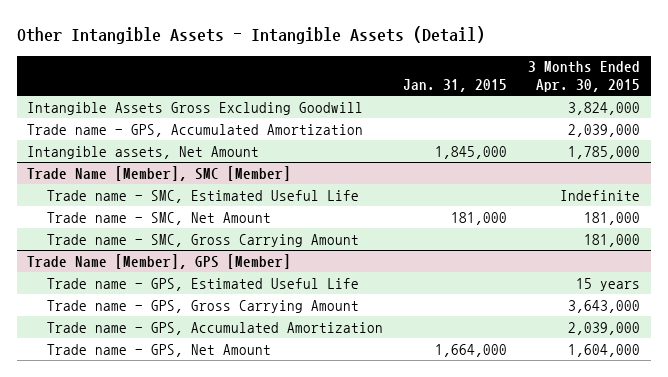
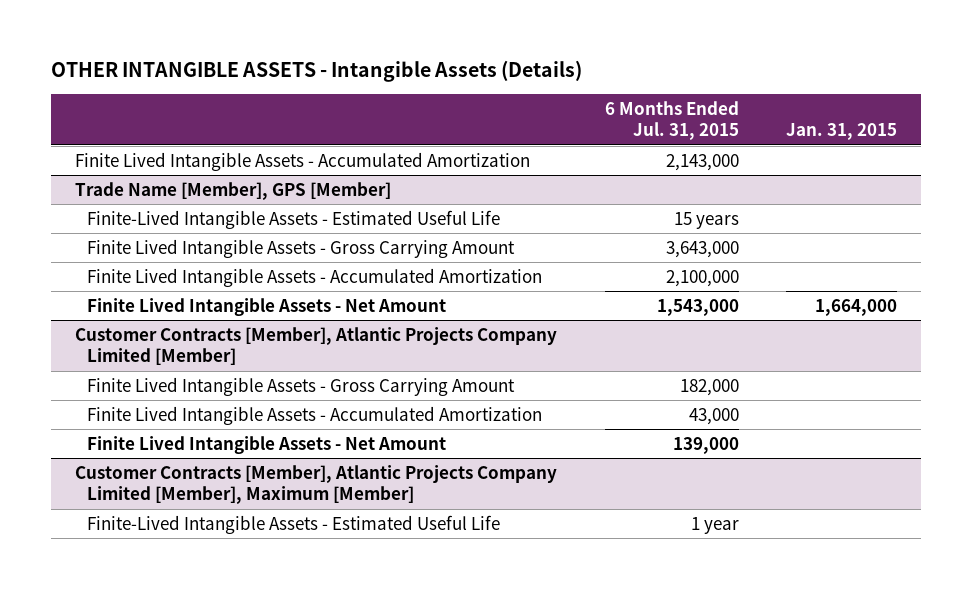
[16,26,485,45] Other Intangible Assets - Intangible Assets (Detail) -> [50,60,582,83] OTHER INTANGIBLE ASSETS - Intangible Assets (Details)
[528,61,641,93] 3 Months Ended Apr. 30, 2015 -> none
none -> [604,100,739,141] 6 Months Ended Jul. 31, 2015
[27,101,364,115] Intangible Assets Gross Excluding Goodwill -> none
[27,145,260,159] Intangible assets, Net Amount -> none
[27,165,292,181] Trade Name [Member], SMC [Member] -> none
[46,189,359,203] Trade name - SMC, Estimated Useful Life -> none
[46,211,271,225] Trade name - SMC, Net Amount -> none
[46,233,359,247] Trade name - SMC, Gross Carrying Amount -> none
[27,123,364,137] Trade name - GPS, Accumulated Amortization -> [74,151,530,171] Finite Lived Intangible Assets - Accumulated Amortization
[46,277,359,291] Trade name - GPS, Estimated Useful Life -> [86,209,500,229] Finite-Lived Intangible Assets - Estimated Useful Life
[46,299,359,313] Trade name - GPS, Gross Carrying Amount -> [86,238,515,258] Finite Lived Intangible Assets - Gross Carrying Amount
[46,321,383,335] Trade name - GPS, Accumulated Amortization -> [86,267,542,287] Finite Lived Intangible Assets - Accumulated Amortization
[46,343,271,357] Trade name - GPS, Net Amount -> [86,297,446,316] Finite Lived Intangible Assets - Net Amount
none -> [74,326,557,366] Customer Contracts [Member], Atlantic Projects Company Limited [Member]
none -> [86,376,515,396] Finite Lived Intangible Assets - Gross Carrying Amount
none -> [86,405,542,425] Finite Lived Intangible Assets - Accumulated Amortization
none -> [86,435,446,454] Finite Lived Intangible Assets - Net Amount
none -> [74,464,557,505] Customer Contracts [Member], Atlantic Projects Company Limited [Member], Maximum [Member]
none -> [86,514,500,534] Finite-Lived Intangible Assets - Estimated Useful Life

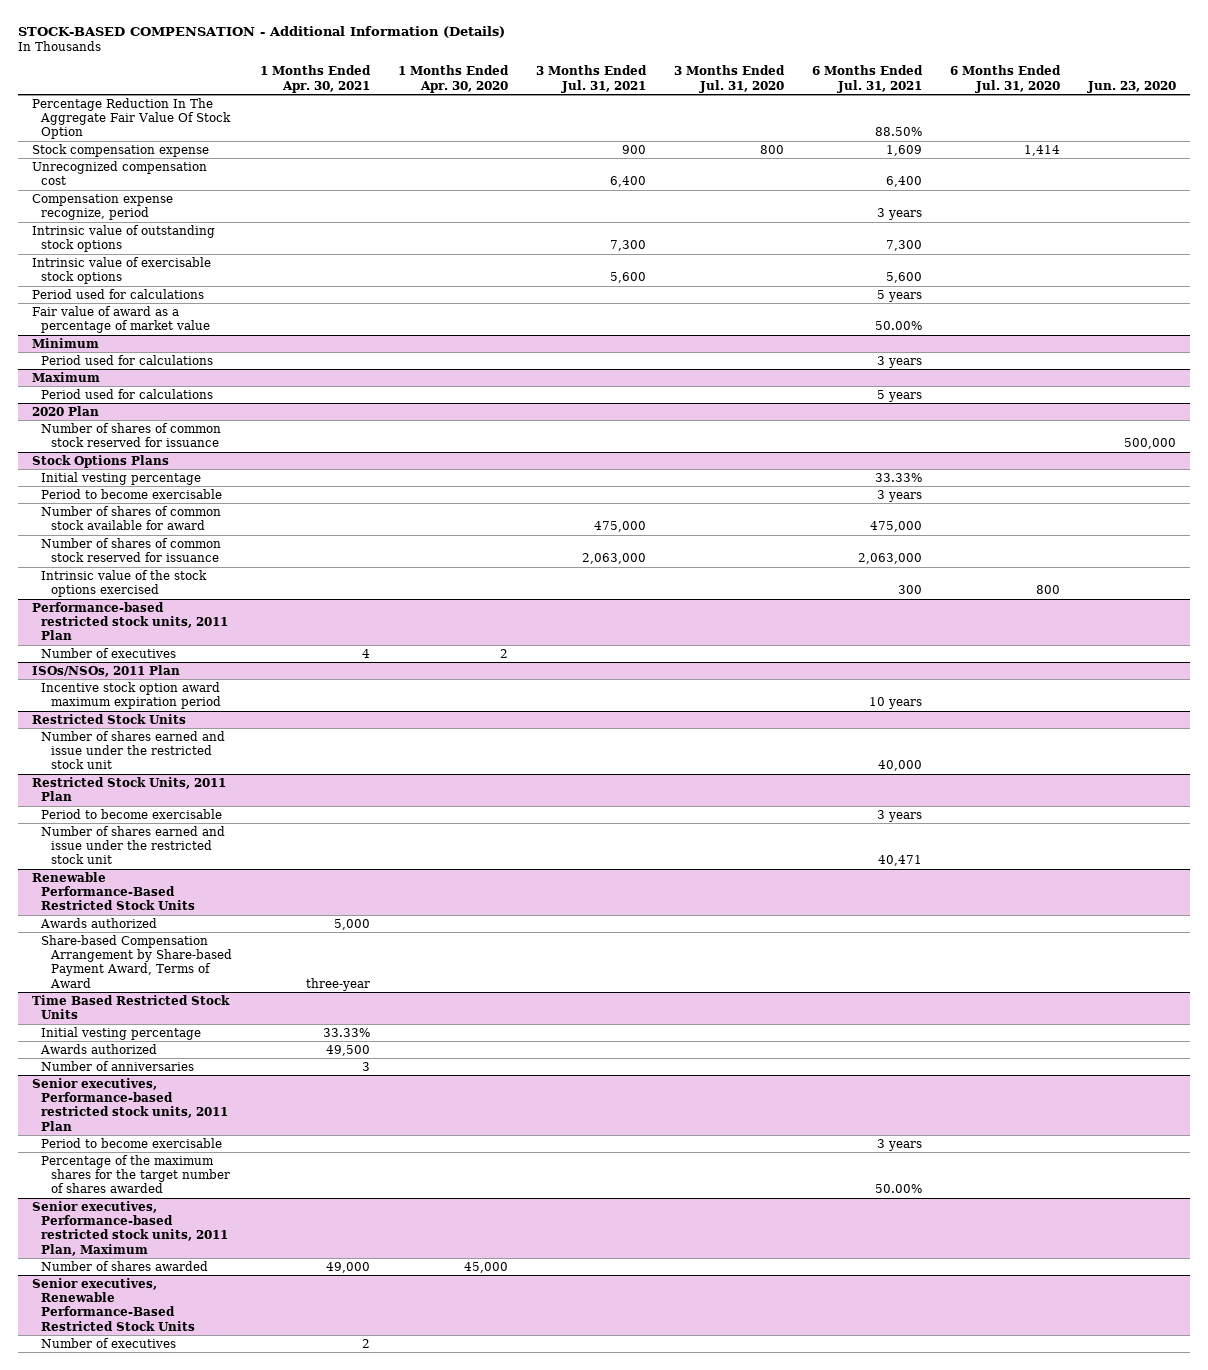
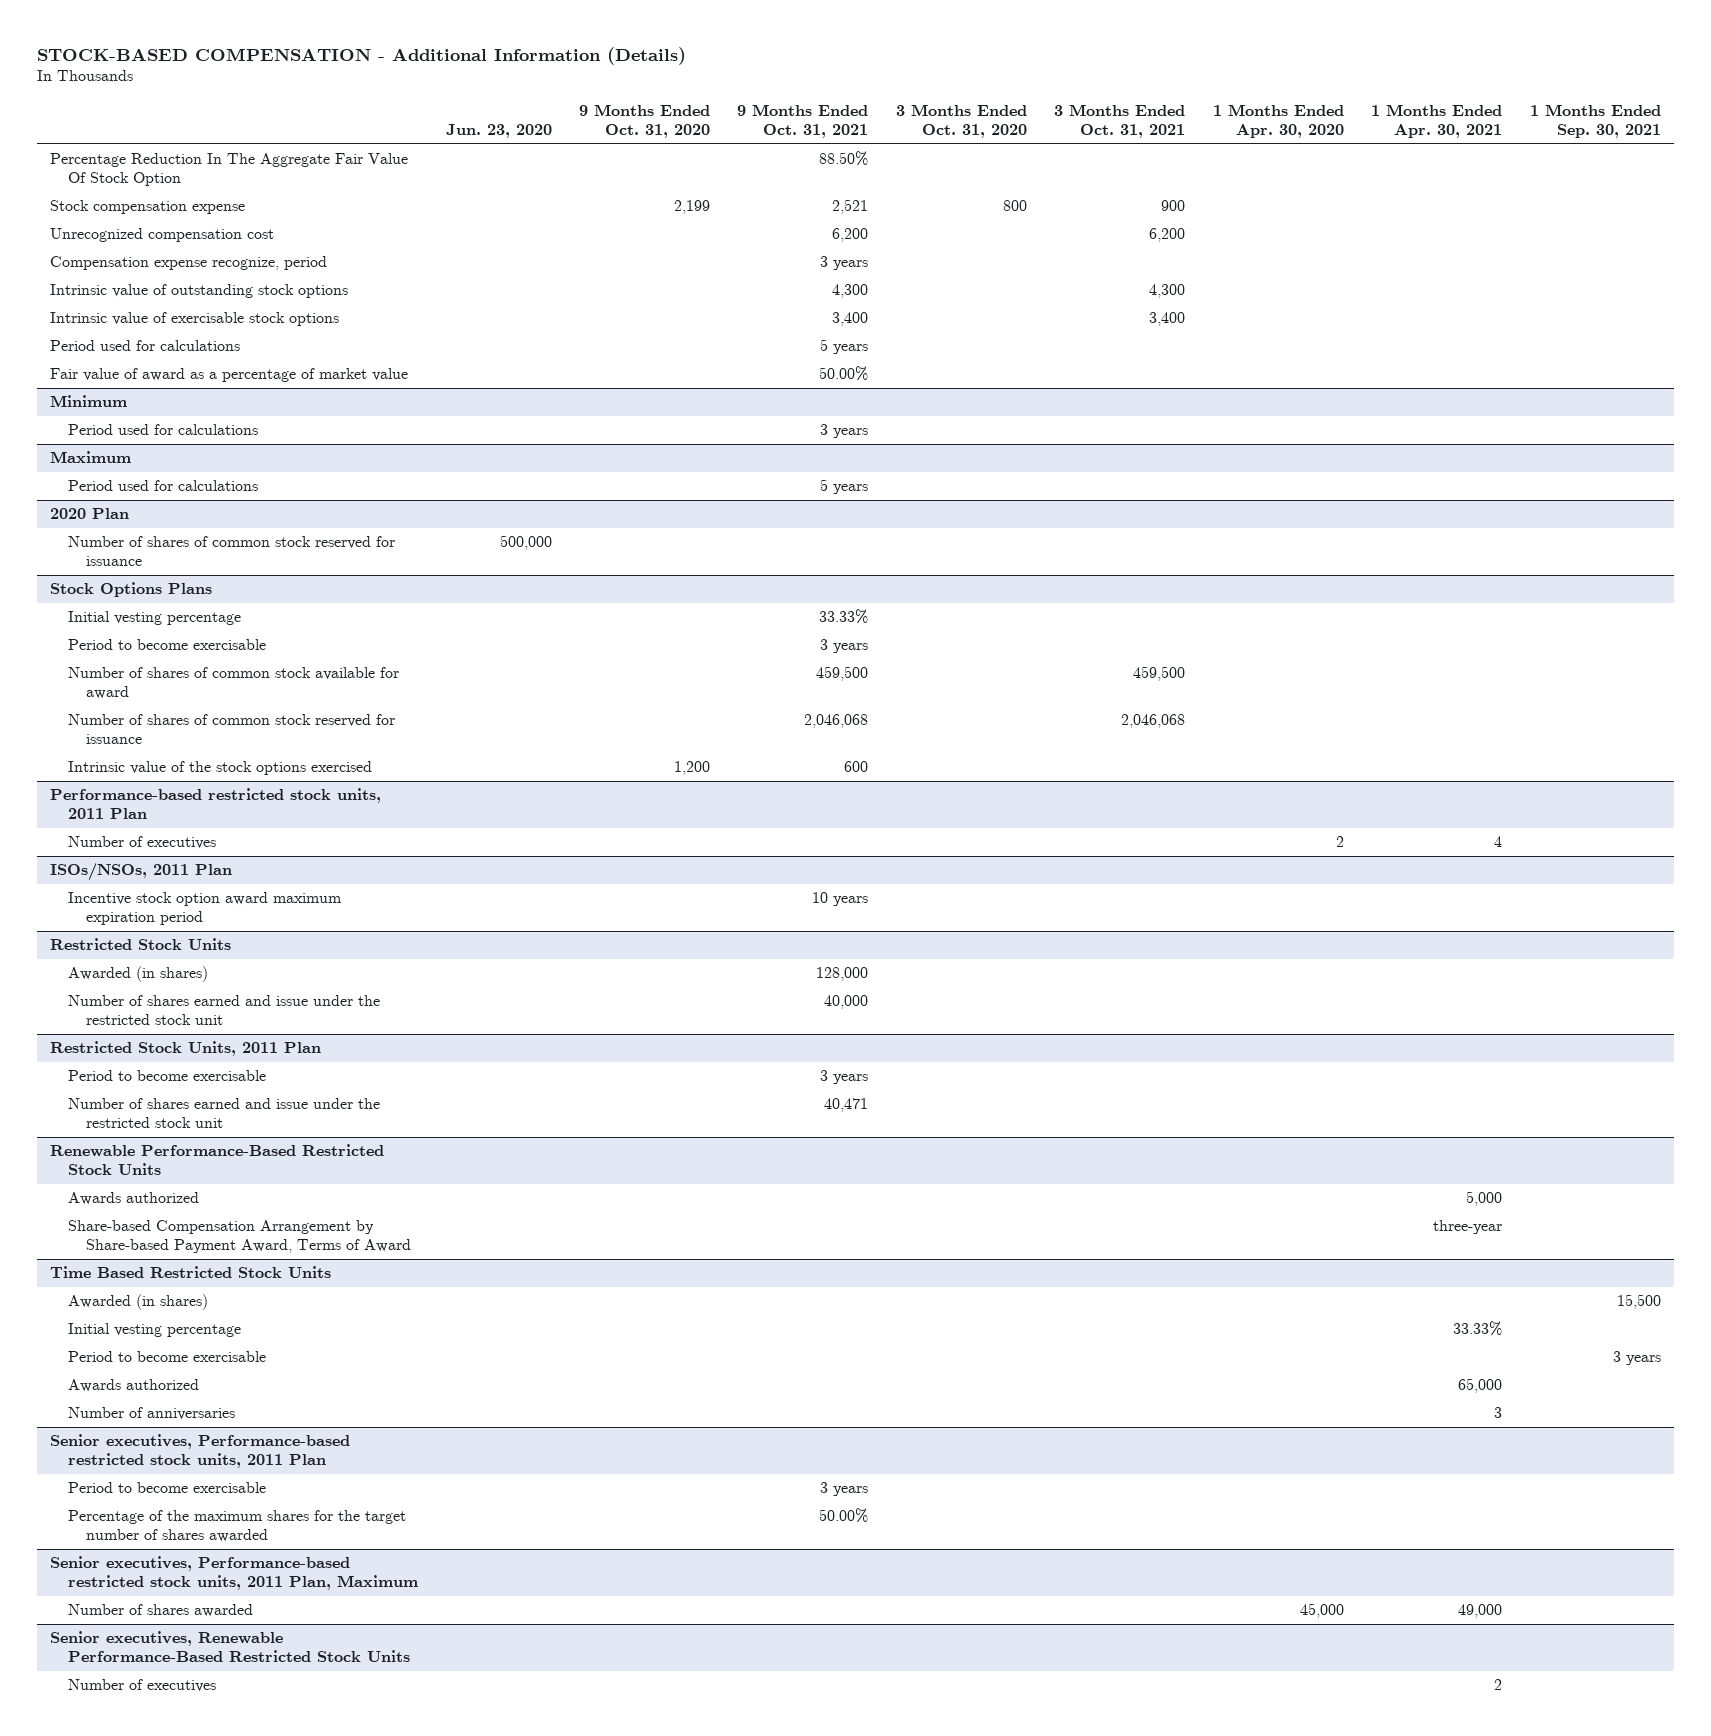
[535,65,647,93] 3 Months Ended Jul. 31, 2021 -> none
[673,65,785,93] 3 Months Ended Jul. 31, 2020 -> none
[812,65,924,93] 6 Months Ended Jul. 31, 2021 -> none
[950,65,1062,93] 6 Months Ended Jul. 31, 2020 -> none
none -> [579,103,711,138] 9 Months Ended Oct. 31, 2020
none -> [737,103,869,138] 9 Months Ended Oct. 31, 2021
none -> [895,103,1027,138] 3 Months Ended Oct. 31, 2020
none -> [1054,103,1186,138] 3 Months Ended Oct. 31, 2021
none -> [1529,103,1661,138] 1 Months Ended Sep. 30, 2021
none -> [68,966,209,983] Awarded (in shares)
none -> [68,1294,209,1311] Awarded (in shares)
none -> [68,1351,267,1363] Period to become exercisable
[325,1044,370,1056] 49,500 -> [1458,1378,1503,1394] 65,000

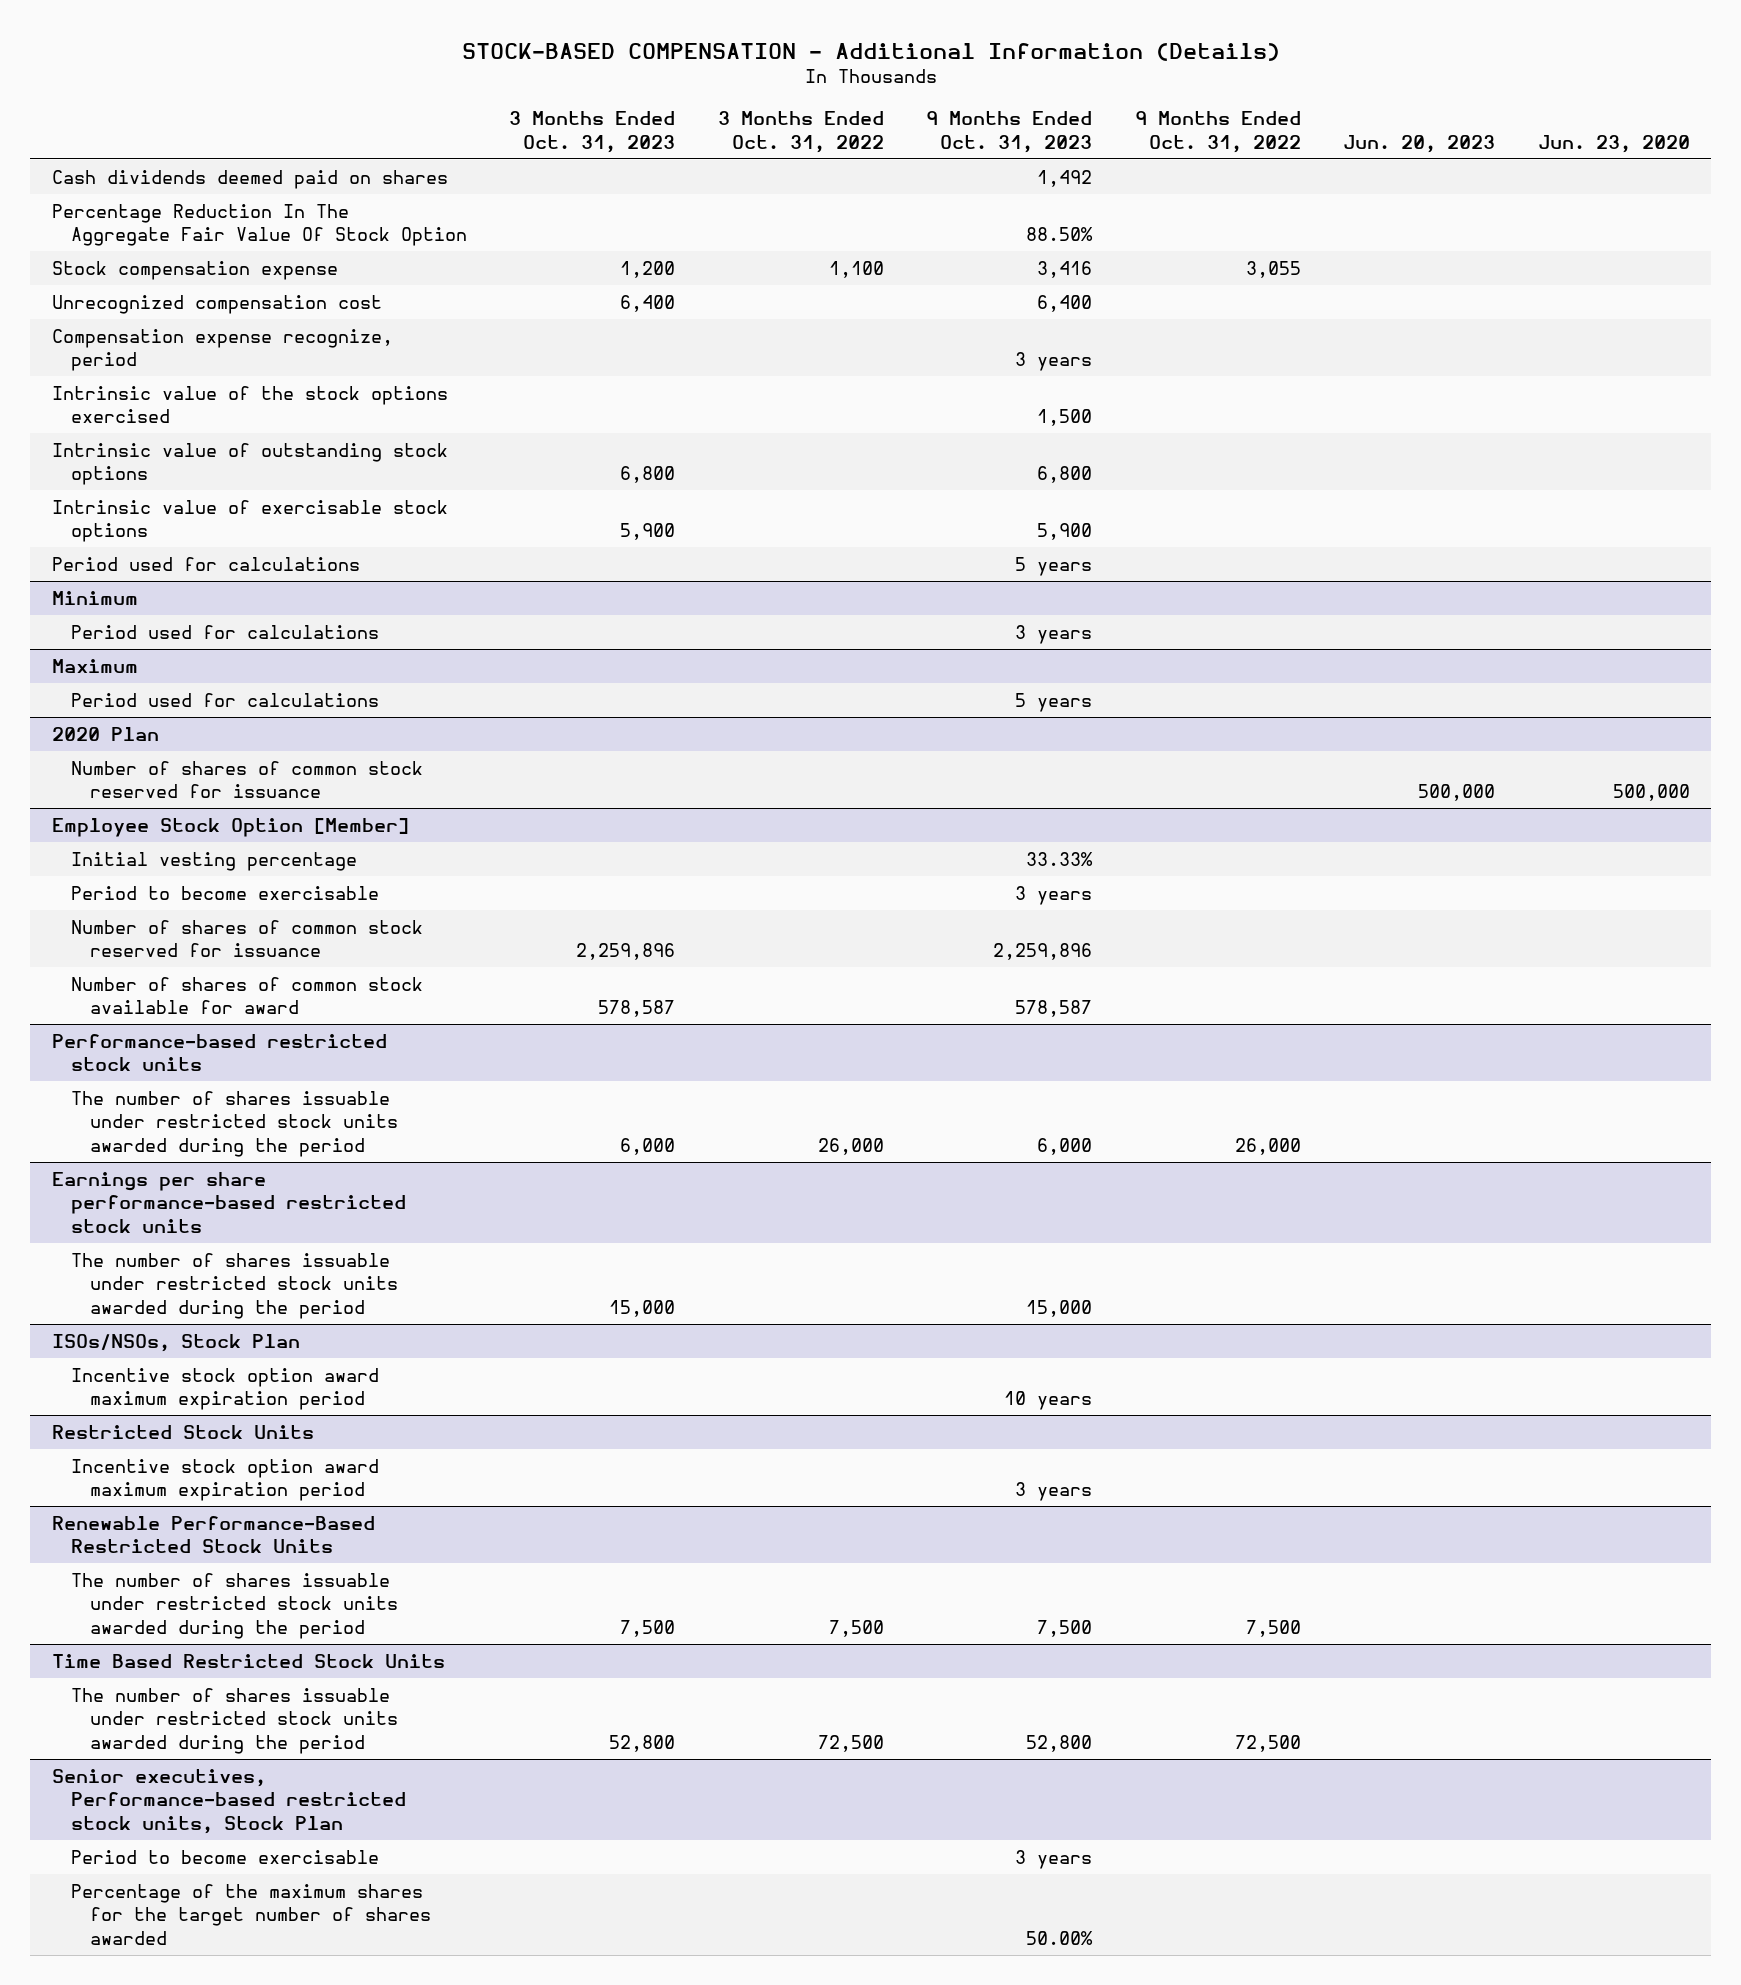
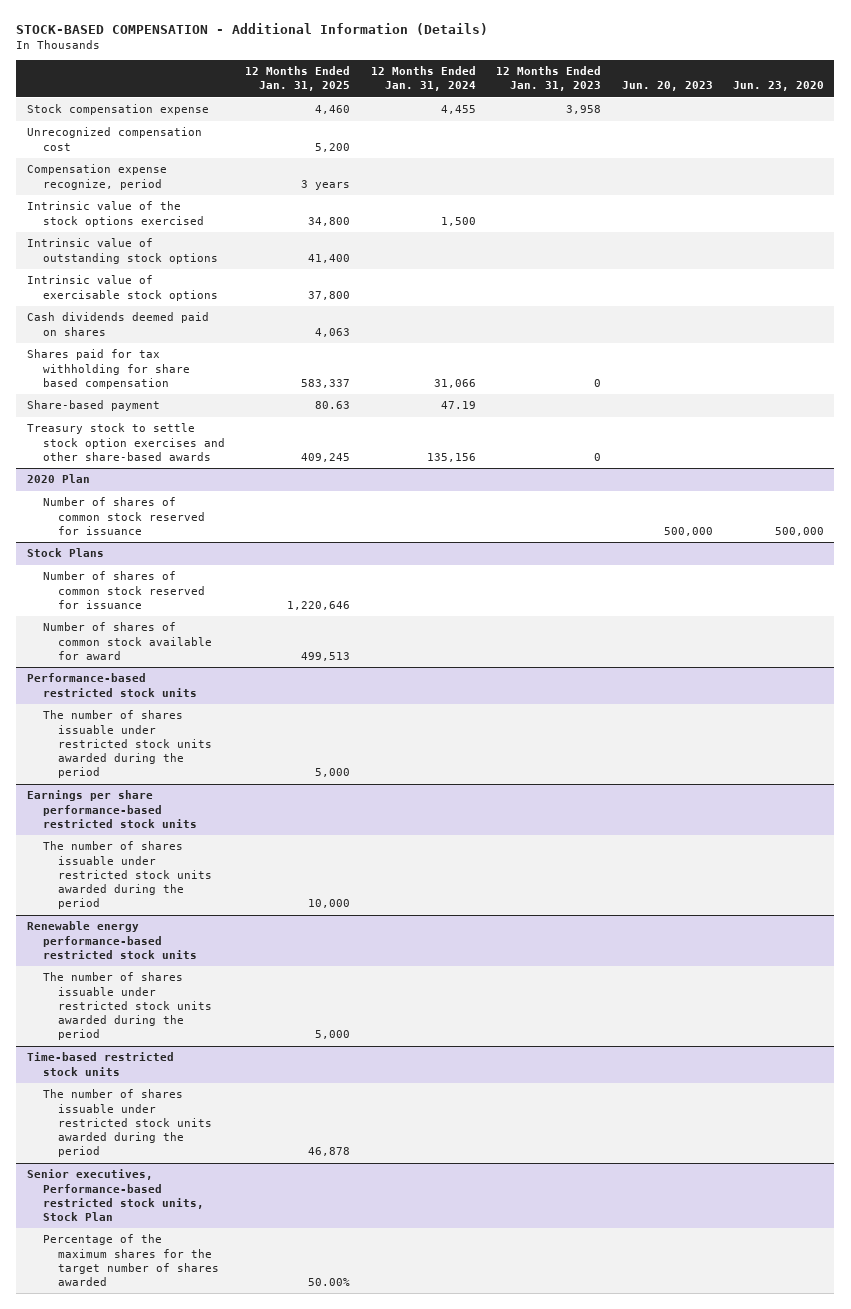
[509,111,676,153] 3 Months Ended Oct. 31, 2023 -> none
[717,111,884,153] 3 Months Ended Oct. 31, 2022 -> none
[926,111,1093,153] 9 Months Ended Oct. 31, 2023 -> none
[1134,111,1301,153] 9 Months Ended Oct. 31, 2022 -> none
none -> [245,66,351,92] 12 Months Ended Jan. 31, 2025
none -> [370,66,476,92] 12 Months Ended Jan. 31, 2024
none -> [496,66,602,92] 12 Months Ended Jan. 31, 2023
[51,203,467,247] Percentage Reduction In The Aggregate Fair Value Of Stock Option -> none
[51,556,360,571] Period used for calculations -> none
[51,590,138,605] Minimum -> none
[70,624,379,639] Period used for calculations -> none
[51,658,138,673] Maximum -> none
[70,692,379,707] Period used for calculations -> none
[51,169,448,189] Cash dividends deemed paid on shares -> [26,312,209,336] Cash dividends deemed paid on shares
none -> [26,349,190,389] Shares paid for tax withholding for share based compensation
none -> [26,400,160,412] Share-based payment
none -> [26,423,225,461] Treasury stock to settle stock option exercises and other share-based awards
[70,851,357,871] Initial vesting percentage -> none
[70,885,379,900] Period to become exercisable -> none
[51,817,409,837] Employee Stock Option [Member] -> [26,548,104,558] Stock Plans
[51,1333,300,1352] ISOs/NSOs, Stock Plan -> none
[70,1367,379,1411] Incentive stock option award maximum expiration period -> none
[51,1424,314,1439] Restricted Stock Units -> none
[70,1458,379,1502] Incentive stock option award maximum expiration period -> none
[51,1515,375,1554] Renewable Performance-Based Restricted Stock Units -> [26,921,197,959] Renewable energy performance-based restricted stock units
[51,1653,445,1668] Time Based Restricted Stock Units -> [26,1052,174,1076] Time-based restricted stock units
[70,1849,379,1864] Period to become exercisable -> none

